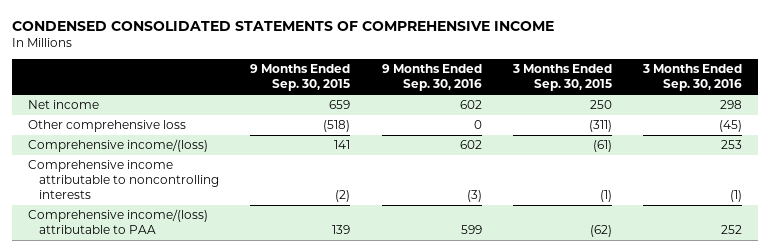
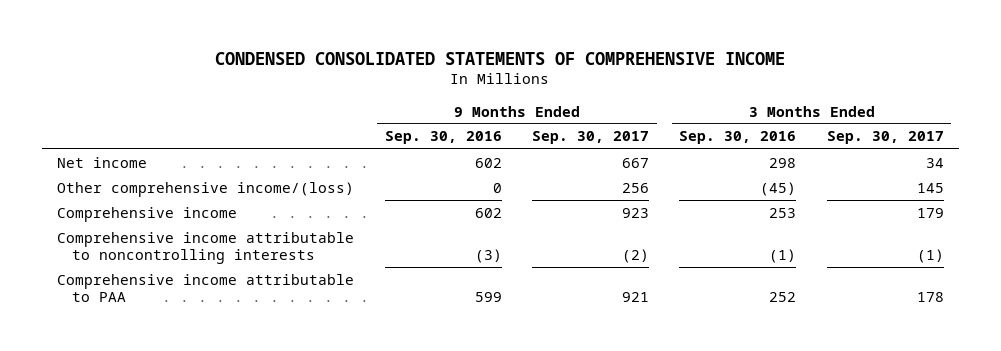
[250,64,351,92] 9 Months Ended Sep. 30, 2015 -> none
[511,64,612,92] 3 Months Ended Sep. 30, 2015 -> none
none -> [531,131,649,145] Sep. 30, 2017
none -> [826,131,944,145] Sep. 30, 2017
[27,120,186,133] Other comprehensive loss -> [57,181,355,197] Other comprehensive income/(loss)
[27,139,208,153] Comprehensive income/(loss) -> [57,206,238,222] Comprehensive income
[27,209,208,235] Comprehensive income/(loss) attributable to PAA -> [57,273,355,302] Comprehensive income attributable to PAA

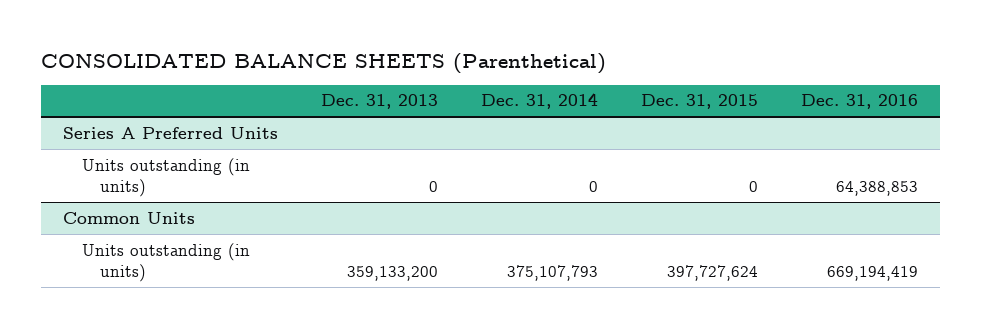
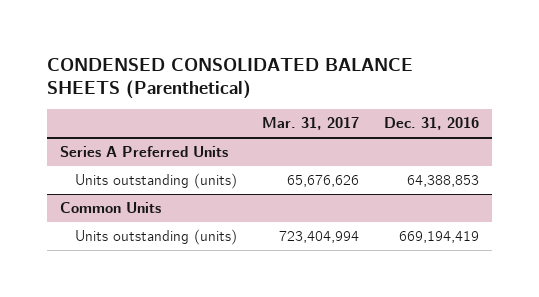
[41,52,607,74] CONSOLIDATED BALANCE SHEETS (Parenthetical) -> [47,57,414,99] CONDENSED CONSOLIDATED BALANCE SHEETS (Parenthetical)
[321,94,439,110] Dec. 31, 2013 -> none
[481,93,599,110] Dec. 31, 2014 -> none
[641,94,759,110] Dec. 31, 2015 -> none
none -> [262,117,360,131] Mar. 31, 2017
[81,157,250,197] Units outstanding (in units) -> [75,173,238,190] Units outstanding (units)
[81,242,250,282] Units outstanding (in units) -> [75,229,238,246] Units outstanding (units)

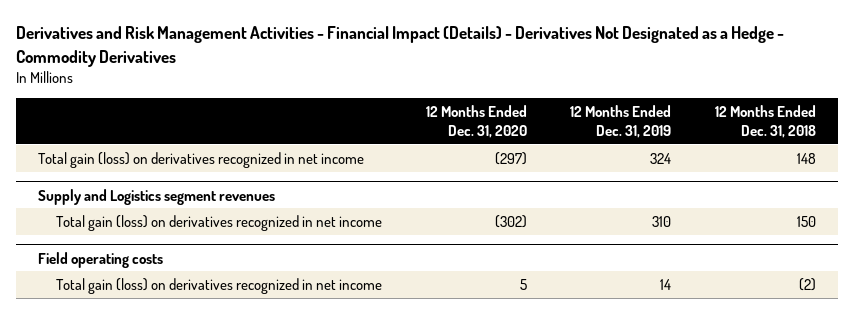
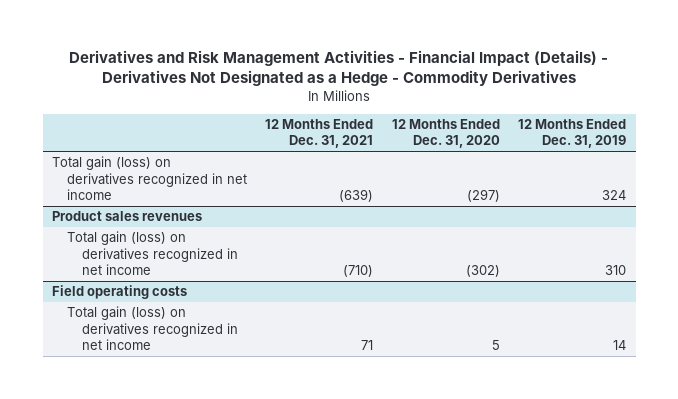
[715,104,817,139] 12 Months Ended Dec. 31, 2018 -> none
none -> [265,119,374,149] 12 Months Ended Dec. 31, 2021
[37,188,275,205] Supply and Logistics segment revenues -> [51,211,202,222] Product sales revenues

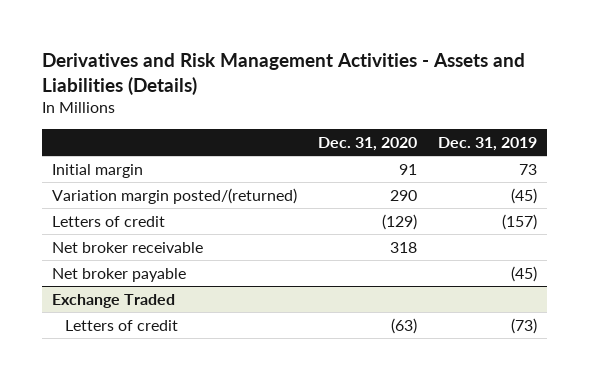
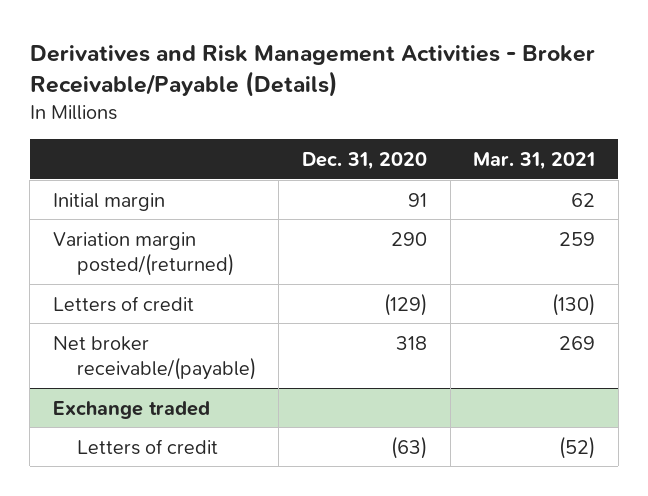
[41,52,525,95] Derivatives and Risk Management Activities - Assets and Liabilities (Details) -> [29,44,595,98] Derivatives and Risk Management Activities - Broker Receivable/Payable (Details)
[437,137,537,152] Dec. 31, 2019 -> none
none -> [473,151,596,170] Mar. 31, 2021
[52,267,187,282] Net broker payable -> none
[52,241,204,253] Net broker receivable -> [52,335,256,380] Net broker receivable/(payable)
[52,293,176,308] Exchange Traded -> [52,400,210,419] Exchange traded

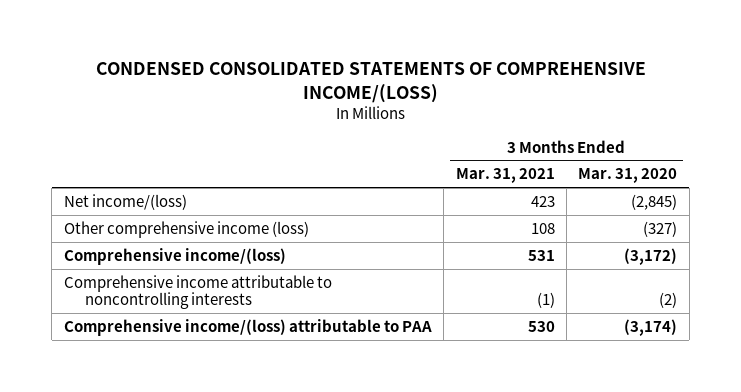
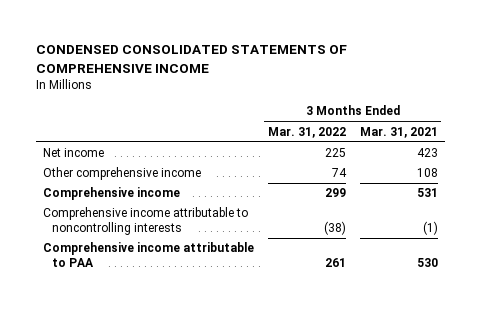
[95,62,646,103] CONDENSED CONSOLIDATED STATEMENTS OF COMPREHENSIVE INCOME/(LOSS) -> [35,45,347,73] CONDENSED CONSOLIDATED STATEMENTS OF COMPREHENSIVE INCOME
[578,168,678,184] Mar. 31, 2020 -> none
none -> [267,126,346,138] Mar. 31, 2022
[63,193,187,210] Net income/(loss) -> [42,148,104,158] Net income
[63,220,309,238] Other comprehensive income (loss) -> [42,167,201,181] Other comprehensive income
[63,247,286,265] Comprehensive income/(loss) -> [42,187,180,201] Comprehensive income
[63,318,432,336] Comprehensive income/(loss) attributable to PAA -> [42,242,254,267] Comprehensive income attributable to PAA

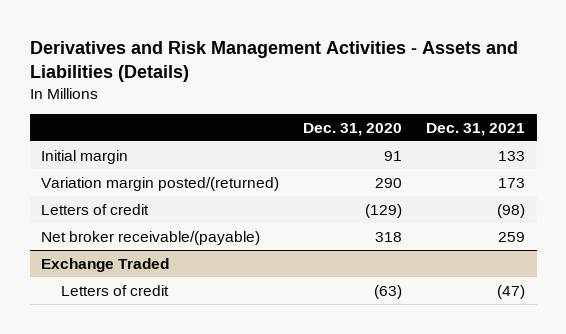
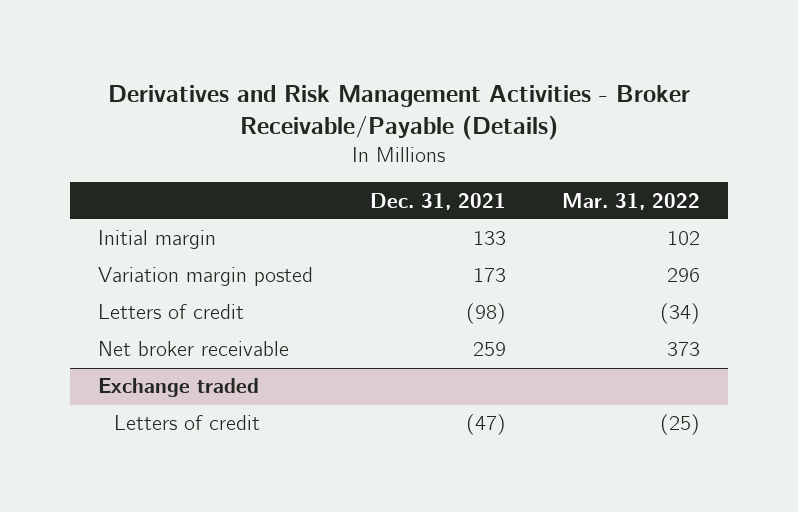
[29,40,518,82] Derivatives and Risk Management Activities - Assets and Liabilities (Details) -> [108,85,691,140] Derivatives and Risk Management Activities - Broker Receivable/Payable (Details)
[303,122,403,136] Dec. 31, 2020 -> none
none -> [561,192,700,210] Mar. 31, 2022
[41,176,280,191] Variation margin posted/(returned) -> [98,267,314,287] Variation margin posted
[41,230,261,245] Net broker receivable/(payable) -> [98,341,290,357] Net broker receivable
[41,257,170,272] Exchange Traded -> [98,378,260,398] Exchange traded

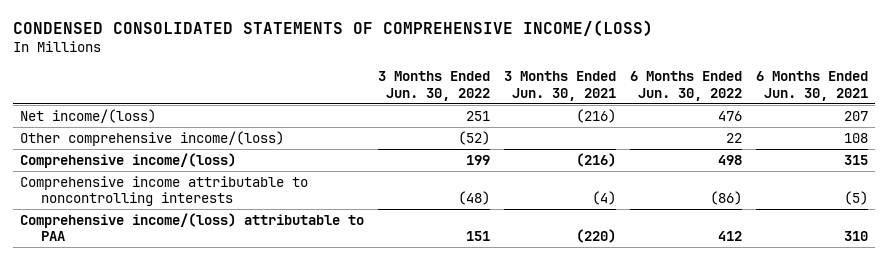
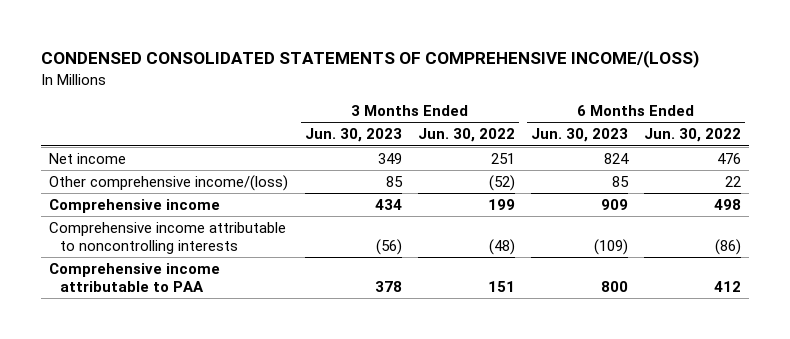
[504,71,617,101] 3 Months Ended Jun. 30, 2021 -> none
[756,71,869,101] 6 Months Ended Jun. 30, 2021 -> none
none -> [304,128,402,143] Jun. 30, 2023
none -> [530,128,628,143] Jun. 30, 2023
[19,109,156,124] Net income/(loss) -> [49,152,127,164] Net income
[19,153,236,169] Comprehensive income/(loss) -> [49,198,221,213] Comprehensive income
[19,213,364,242] Comprehensive income/(loss) attributable to PAA -> [49,262,221,293] Comprehensive income attributable to PAA

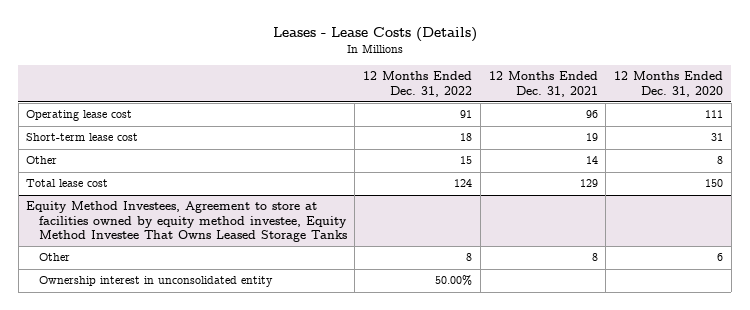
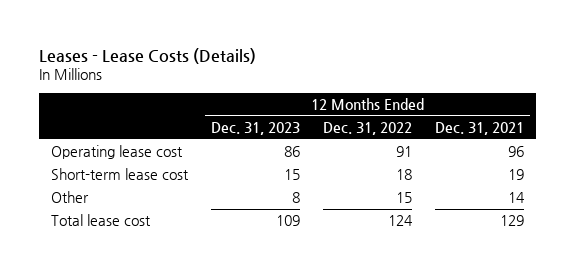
[614,71,724,97] 12 Months Ended Dec. 31, 2020 -> none
none -> [211,122,301,136] Dec. 31, 2023
[26,201,347,243] Equity Method Investees, Agreement to store at facilities owned by equity method investee, Equity Method Investee That Owns Leased Storage Tanks -> none
[38,253,70,262] Other -> none
[38,276,273,288] Ownership interest in unconsolidated entity -> none

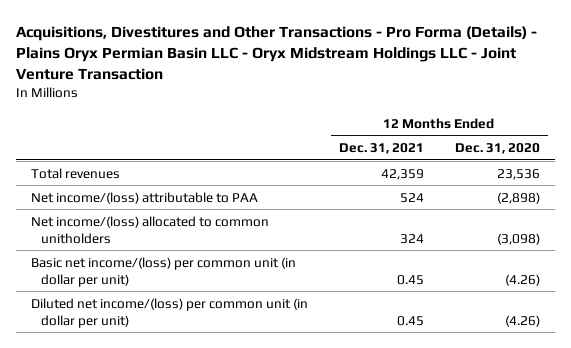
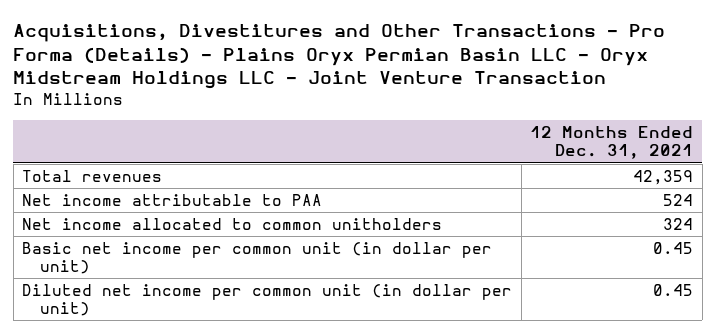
[454,143,540,155] Dec. 31, 2020 -> none
[31,191,259,204] Net income/(loss) attributable to PAA -> [22,194,323,207] Net income attributable to PAA
[31,215,270,244] Net income/(loss) allocated to common unitholders -> [22,218,443,231] Net income allocated to common unitholders
[31,256,297,287] Basic net income/(loss) per common unit (in dollar per unit) -> [22,242,493,274] Basic net income per common unit (in dollar per unit)
[31,297,309,328] Diluted net income/(loss) per common unit (in dollar per unit) -> [22,284,513,316] Diluted net income per common unit (in dollar per unit)

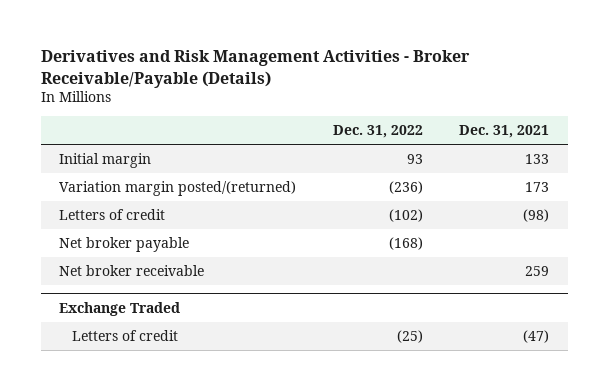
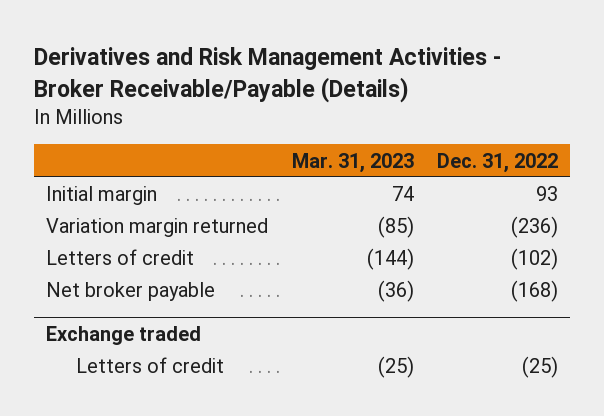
[459,125,550,139] Dec. 31, 2021 -> none
none -> [291,152,414,173] Mar. 31, 2023
[58,180,296,196] Variation margin posted/(returned) -> [45,218,268,238] Variation margin returned
[58,264,204,276] Net broker receivable -> none
[58,301,180,316] Exchange Traded -> [45,326,201,346] Exchange traded

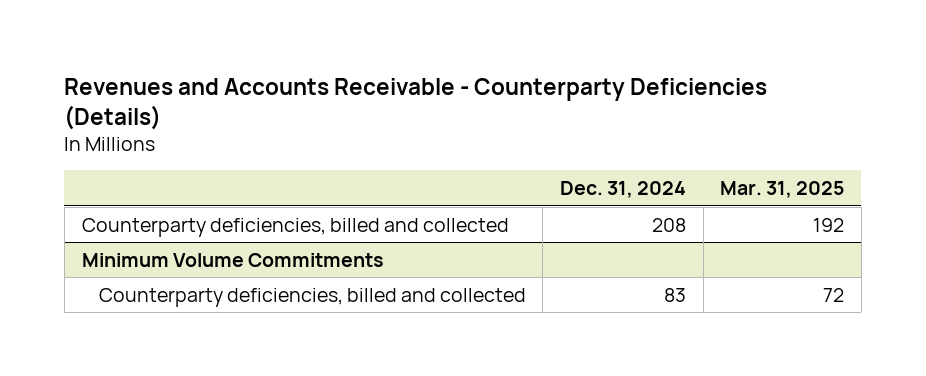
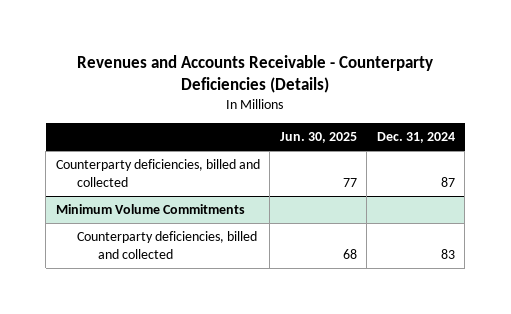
[720,181,845,199] Mar. 31, 2025 -> none
none -> [279,132,357,144] Jun. 30, 2025
[651,217,686,232] 208 -> [440,177,455,188] 87

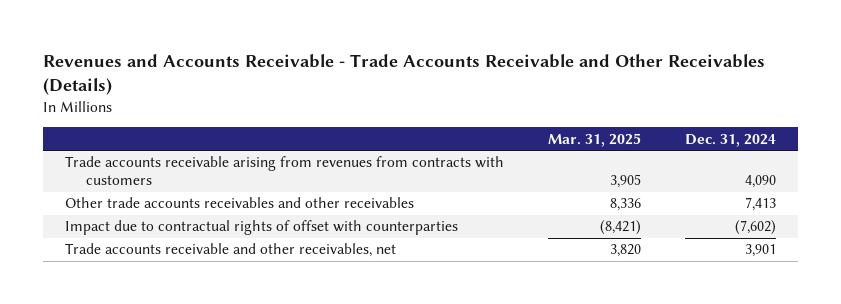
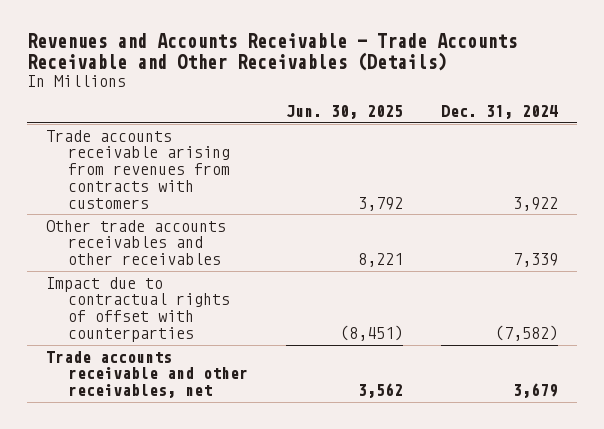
[548,132,642,147] Mar. 31, 2025 -> none
none -> [285,105,403,120] Jun. 30, 2025
[745,175,777,189] 4,090 -> [513,197,559,212] 3,922
[745,197,777,212] 7,413 -> [513,253,559,268] 7,339
[735,220,777,236] (7,602) -> [495,325,559,342] (7,582)
[745,244,777,258] 3,901 -> [513,383,559,399] 3,679

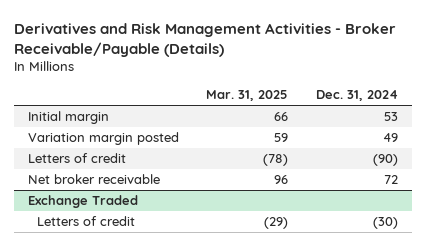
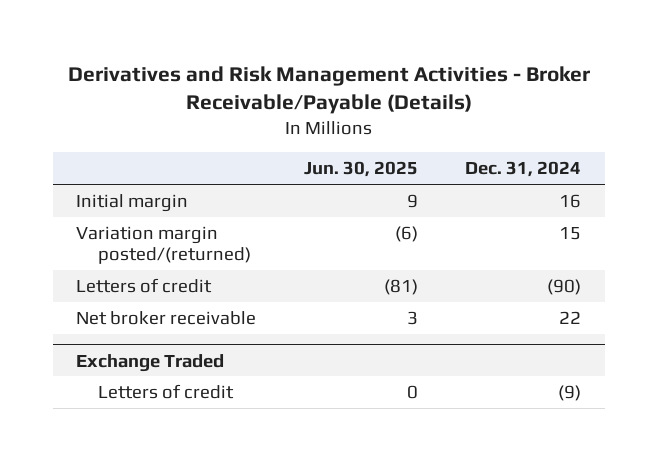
[206,90,289,102] Mar. 31, 2025 -> none
none -> [303,161,418,178] Jun. 30, 2025
[383,112,398,122] 53 -> [559,193,582,208] 16
[27,132,179,146] Variation margin posted -> [76,225,251,265] Variation margin posted/(returned)
[382,133,398,143] 49 -> [559,226,582,240] 15
[383,175,398,185] 72 -> [559,310,582,324] 22
[372,217,398,230] (30) -> [558,384,582,401] (9)

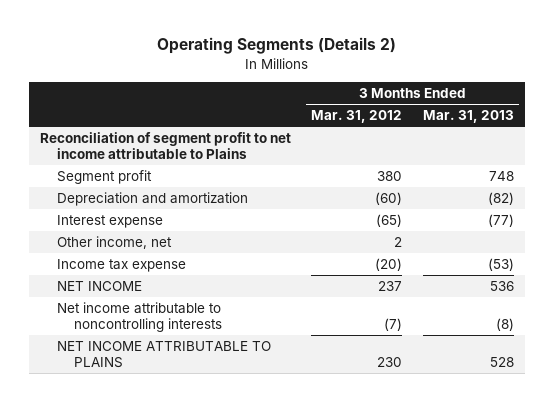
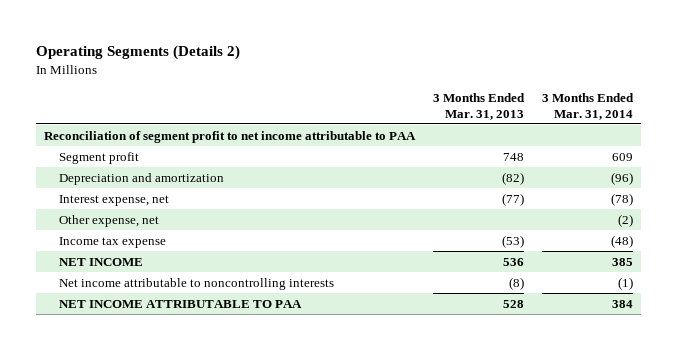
[311,110,403,124] Mar. 31, 2012 -> none
none -> [541,92,634,120] 3 Months Ended Mar. 31, 2014
[39,131,291,160] Reconciliation of segment profit to net income attributable to Plains -> [44,130,417,143] Reconciliation of segment profit to net income attributable to PAA
[56,214,163,228] Interest expense -> [58,194,169,206] Interest expense, net
[56,235,172,249] Other income, net -> [58,214,159,227] Other expense, net
[56,340,271,369] NET INCOME ATTRIBUTABLE TO PLAINS -> [58,299,302,308] NET INCOME ATTRIBUTABLE TO PAA

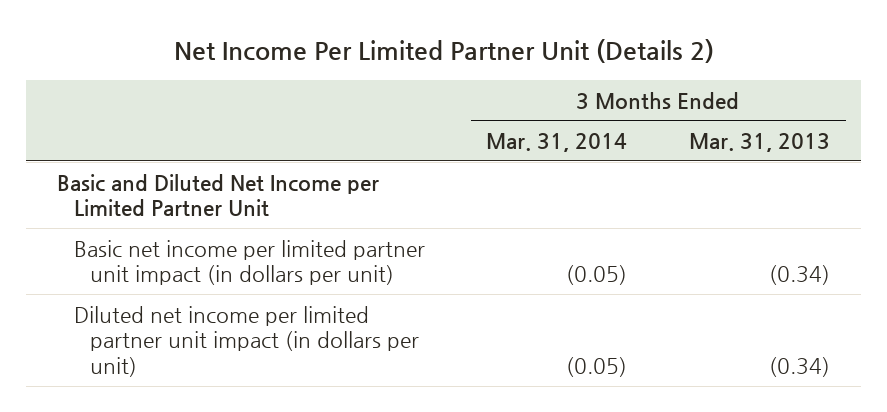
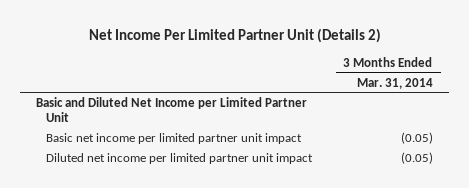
[689,133,831,153] Mar. 31, 2013 -> none
[73,239,425,286] Basic net income per limited partner unit impact (in dollars per unit) -> [45,133,302,145] Basic net income per limited partner unit impact
[73,305,420,377] Diluted net income per limited partner unit impact (in dollars per unit) -> [45,153,313,165] Diluted net income per limited partner unit impact

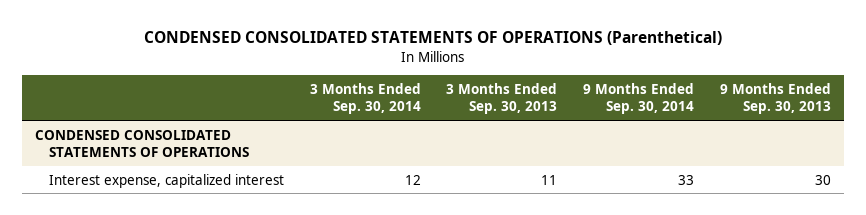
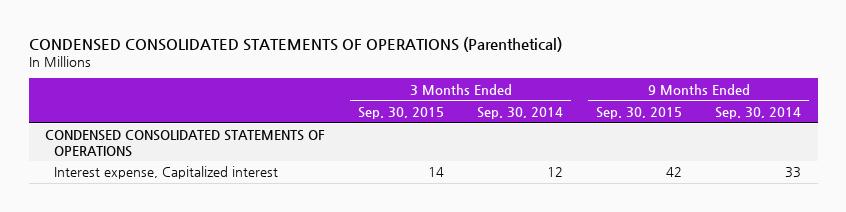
[446,82,558,115] 3 Months Ended Sep. 30, 2013 -> none
[719,82,831,115] 9 Months Ended Sep. 30, 2013 -> none
none -> [358,106,445,119] Sep. 30, 2015
none -> [596,106,683,119] Sep. 30, 2015
[48,173,284,188] Interest expense, capitalized interest -> [54,166,279,180] Interest expense, Capitalized interest

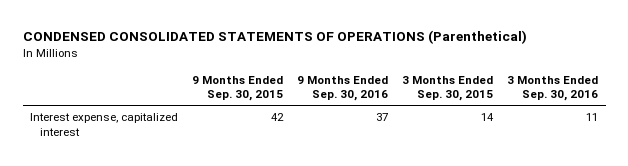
[477,106,564,119] Sep. 30, 2014 -> none
[715,106,802,119] Sep. 30, 2014 -> none
none -> [297,75,389,102] 9 Months Ended Sep. 30, 2016
none -> [507,75,599,102] 3 Months Ended Sep. 30, 2016
[45,130,326,157] CONDENSED CONSOLIDATED STATEMENTS OF OPERATIONS -> none
[54,166,279,180] Interest expense, Capitalized interest -> [29,113,178,136] Interest expense, capitalized interest

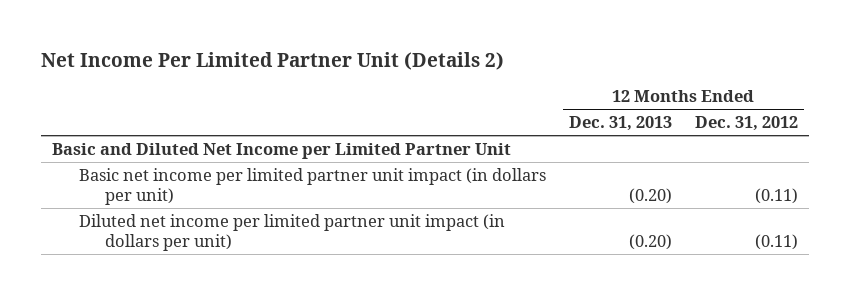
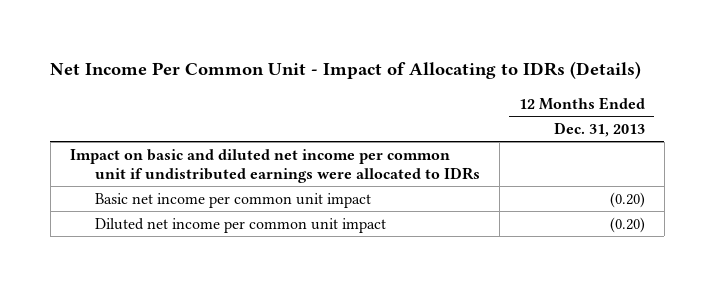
[40,51,504,70] Net Income Per Limited Partner Unit (Details 2) -> [50,61,642,80] Net Income Per Common Unit - Impact of Allocating to IDRs (Details)
[694,116,798,132] Dec. 31, 2012 -> none
[52,142,512,159] Basic and Diluted Net Income per Limited Partner Unit -> [69,148,481,183] Impact on basic and diluted net income per common unit if undistributed earnings were allocated to IDRs
[78,167,546,206] Basic net income per limited partner unit impact (in dollars per unit) -> [95,192,372,208] Basic net income per common unit impact
[78,213,505,252] Diluted net income per limited partner unit impact (in dollars per unit) -> [95,217,387,233] Diluted net income per common unit impact

